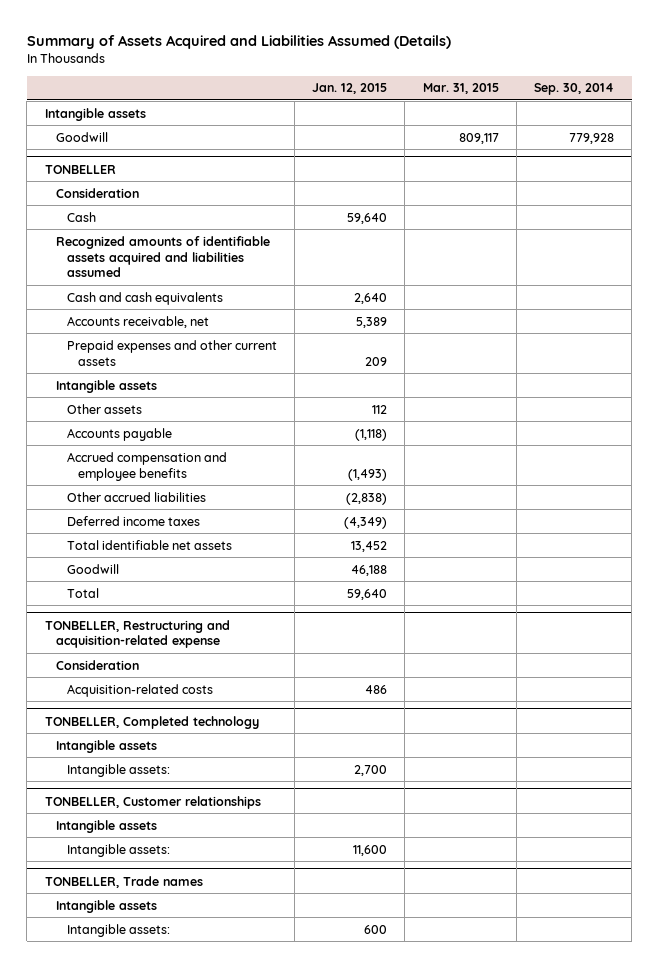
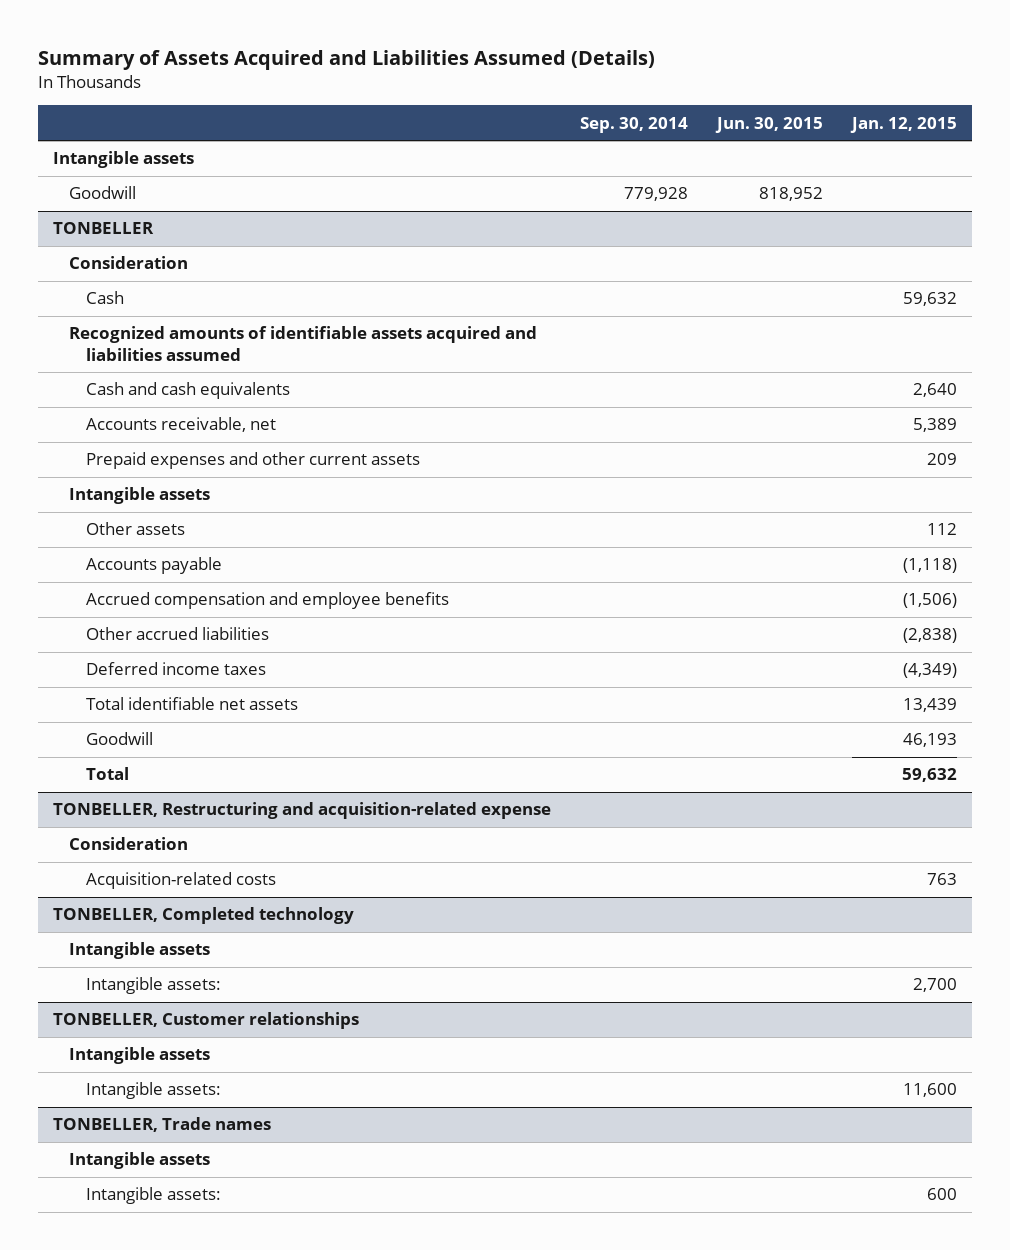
[422,83,499,95] Mar. 31, 2015 -> none
none -> [715,116,824,133] Jun. 30, 2015
[347,212,388,224] 59,640 -> [903,292,958,307] 59,632
[348,468,388,481] (1,493) -> [903,593,958,609] (1,506)
[351,540,388,552] 13,452 -> [903,698,958,713] 13,439
[351,564,388,576] 46,188 -> [903,733,958,748] 46,193
[347,588,388,600] 59,640 -> [902,768,958,783] 59,632
[365,684,388,694] 486 -> [927,873,958,886] 763

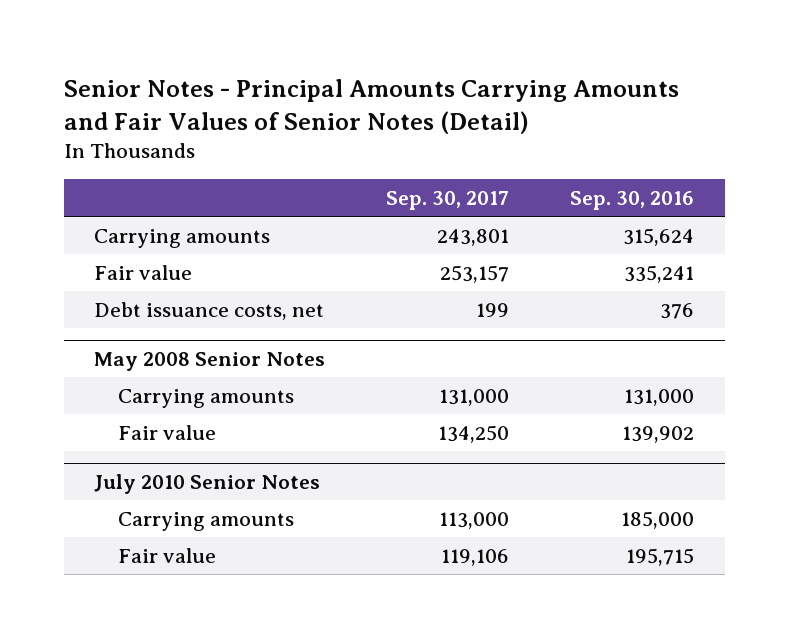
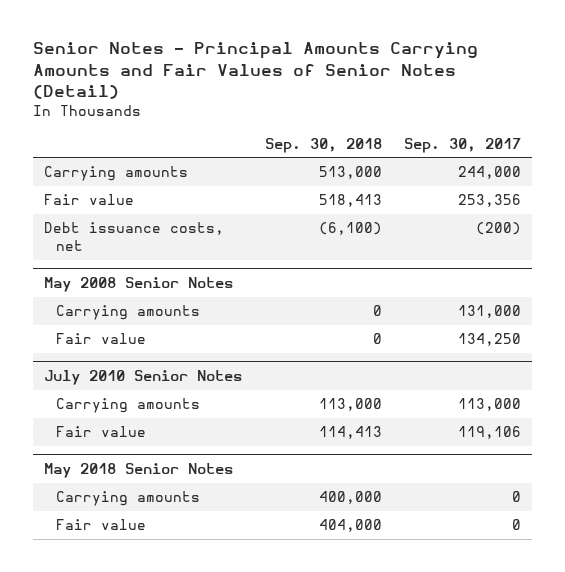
[570,191,695,211] Sep. 30, 2016 -> none
none -> [264,137,382,153] Sep. 30, 2018
[437,228,510,246] 243,801 -> [458,166,522,180] 244,000
[440,264,510,283] 253,157 -> [458,194,522,208] 253,356
[476,302,510,317] 199 -> [476,222,522,236] (200)
none -> [44,463,234,479] May 2018 Senior Notes
none -> [55,491,200,507] Carrying amounts
none -> [55,519,146,531] Fair value

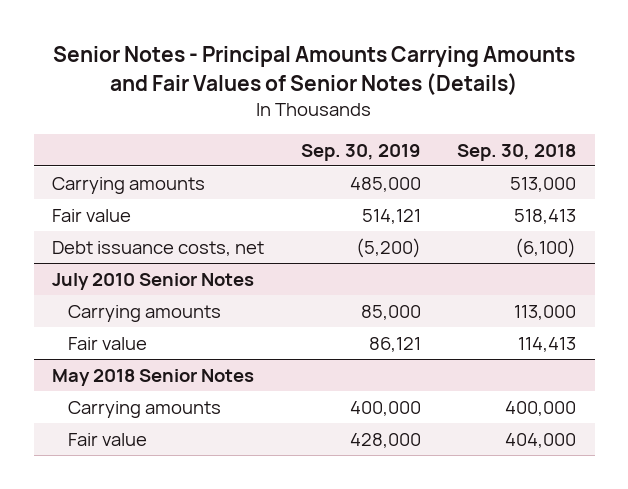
[32,42,478,100] Senior Notes - Principal Amounts Carrying Amounts and Fair Values of Senior Notes (Detail) -> [53,46,576,95] Senior Notes - Principal Amounts Carrying Amounts and Fair Values of Senior Notes (Details)
[404,137,522,153] Sep. 30, 2017 -> none
none -> [300,143,421,161] Sep. 30, 2019
[44,277,234,293] May 2008 Senior Notes -> none
[55,305,200,321] Carrying amounts -> none
[55,333,146,345] Fair value -> none

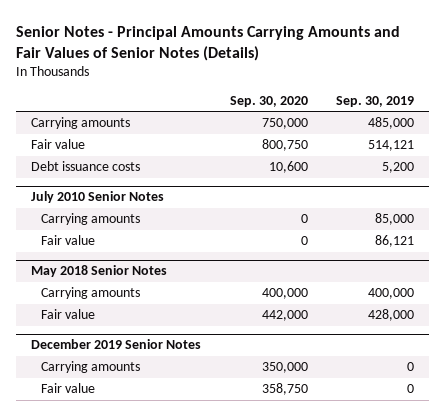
[457,143,577,161] Sep. 30, 2018 -> none
none -> [229,95,308,107] Sep. 30, 2020
[51,240,264,256] Debt issuance costs, net -> [30,161,140,172] Debt issuance costs
[355,237,421,258] (5,200) -> [382,162,415,174] 5,200
none -> [30,339,201,350] December 2019 Senior Notes
none -> [40,361,140,374] Carrying amounts
none -> [40,383,95,394] Fair value

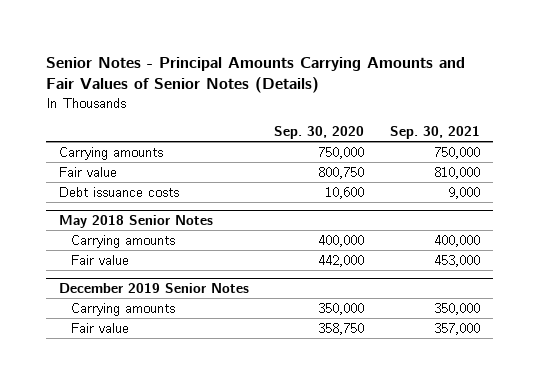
[336,95,415,107] Sep. 30, 2019 -> none
none -> [389,126,480,140] Sep. 30, 2021
[30,191,164,204] July 2010 Senior Notes -> none
[40,213,140,226] Carrying amounts -> none
[40,235,95,246] Fair value -> none

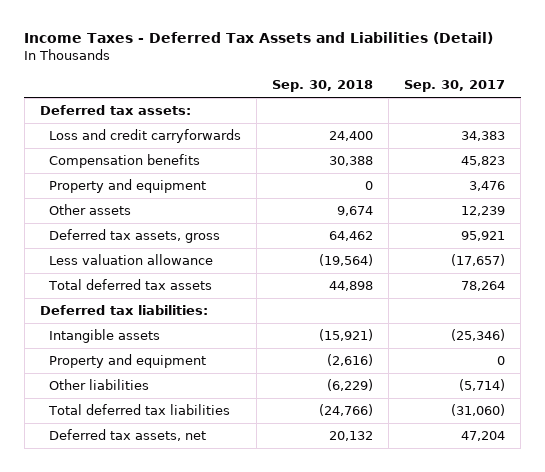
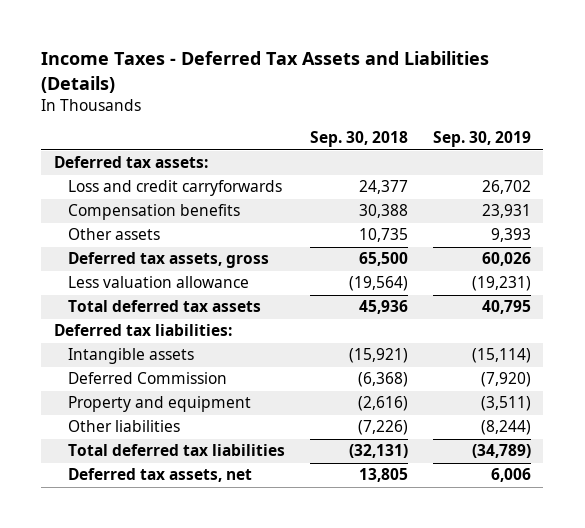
[24,32,494,45] Income Taxes - Deferred Tax Assets and Liabilities (Detail) -> [41,51,490,93] Income Taxes - Deferred Tax Assets and Liabilities (Details)
[404,80,506,93] Sep. 30, 2017 -> none
none -> [432,131,531,148] Sep. 30, 2019
[329,130,374,141] 24,400 -> [358,180,408,195] 24,377
[49,178,207,193] Property and equipment -> none
[337,205,374,216] 9,674 -> [358,228,408,243] 10,735
[329,230,374,241] 64,462 -> [358,252,408,267] 65,500
[329,280,374,291] 44,898 -> [358,300,408,315] 45,936
none -> [67,372,227,385] Deferred Commission
[327,378,374,391] (6,229) -> [357,420,408,436] (7,226)
[319,403,374,416] (24,766) -> [348,444,408,459] (32,131)
[329,430,374,441] 20,132 -> [358,468,408,483] 13,805

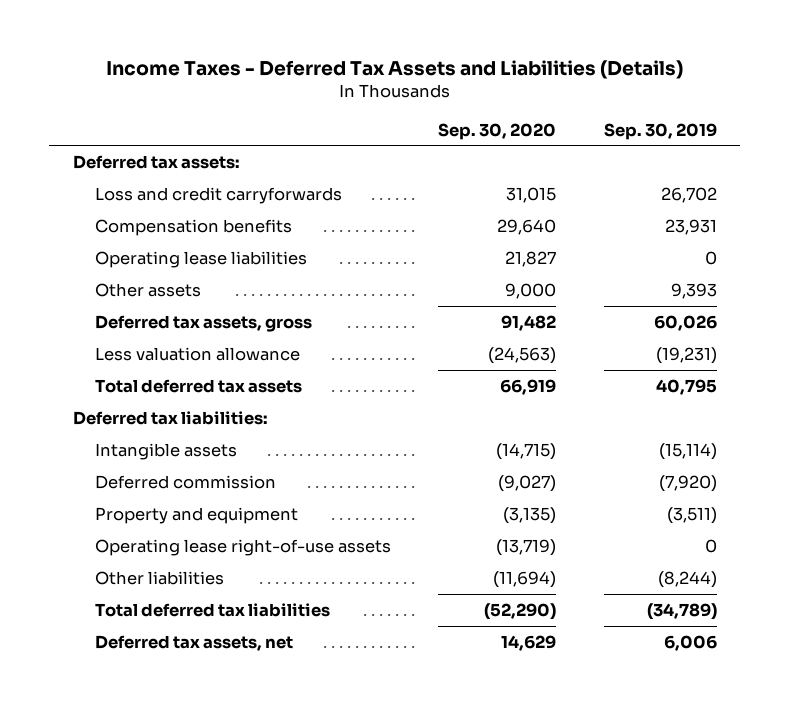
[309,131,408,148] Sep. 30, 2018 -> none
none -> [438,122,557,140] Sep. 30, 2020
none -> [95,250,308,268] Operating lease liabilities
[67,372,227,385] Deferred Commission -> [95,474,277,489] Deferred commission
none -> [95,538,392,556] Operating lease right-of-use assets

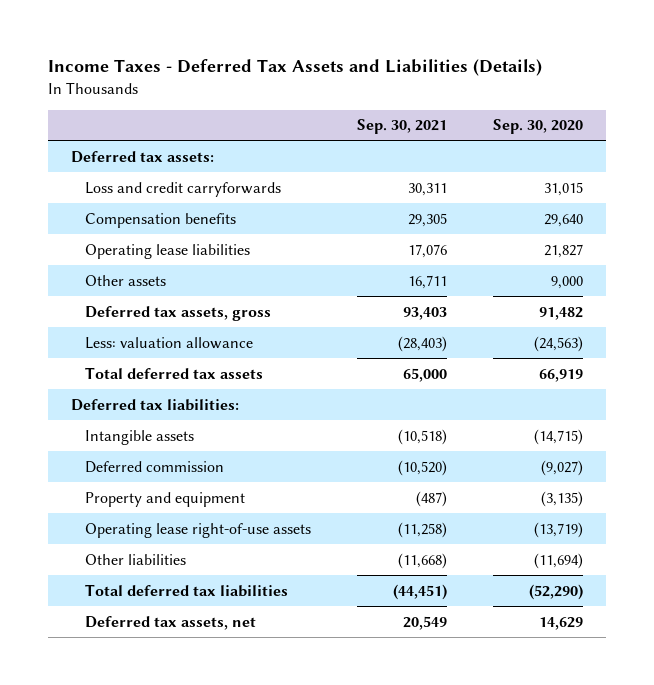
[603,122,717,140] Sep. 30, 2019 -> none
none -> [357,119,448,135] Sep. 30, 2021
[95,346,301,361] Less valuation allowance -> [85,336,254,349] Less: valuation allowance

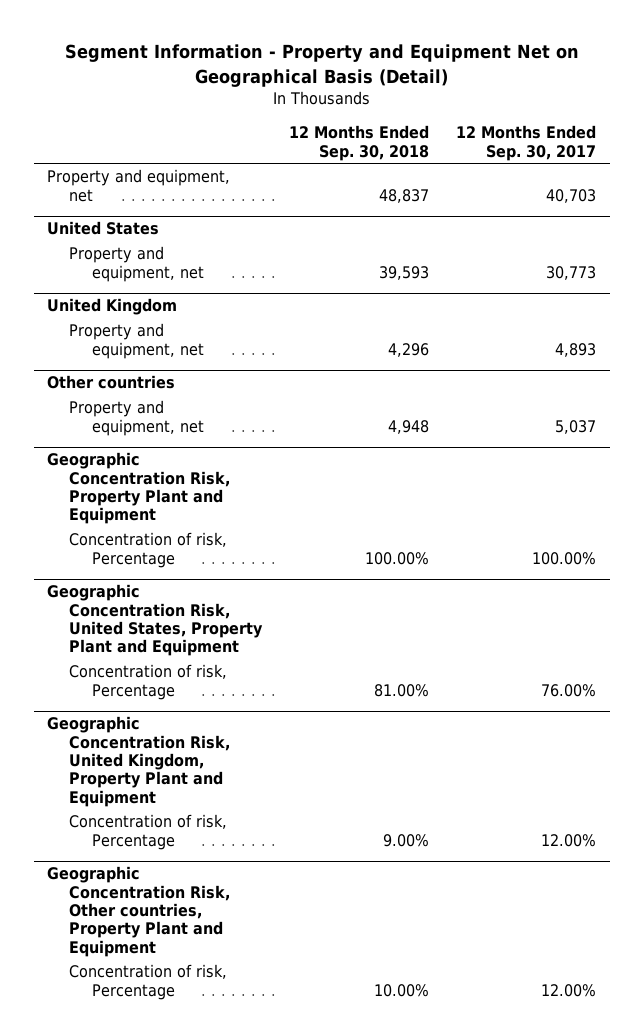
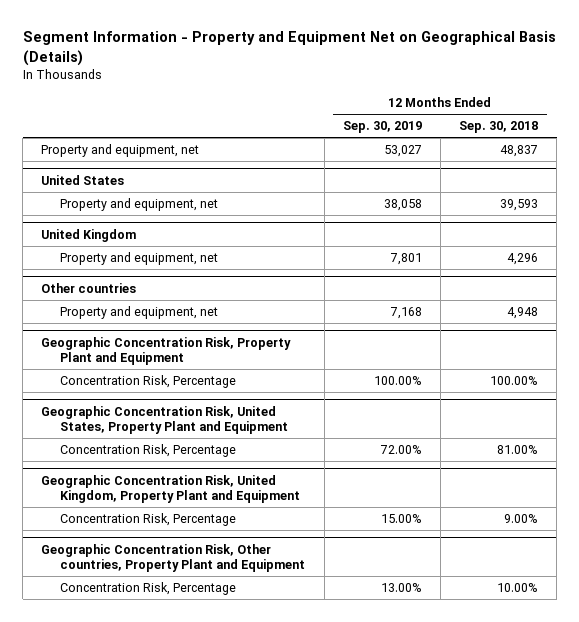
[64,44,579,87] Segment Information - Property and Equipment Net on Geographical Basis (Detail) -> [22,31,556,66] Segment Information - Property and Equipment Net on Geographical Basis (Details)
[456,125,597,161] 12 Months Ended Sep. 30, 2017 -> none
none -> [342,121,422,134] Sep. 30, 2019
[69,532,228,568] Concentration of risk, Percentage -> [60,374,237,388] Concentration Risk, Percentage
[69,664,228,700] Concentration of risk, Percentage -> [60,443,237,457] Concentration Risk, Percentage
[69,814,228,850] Concentration of risk, Percentage -> [60,512,237,526] Concentration Risk, Percentage
[69,964,228,1000] Concentration of risk, Percentage -> [60,581,237,595] Concentration Risk, Percentage

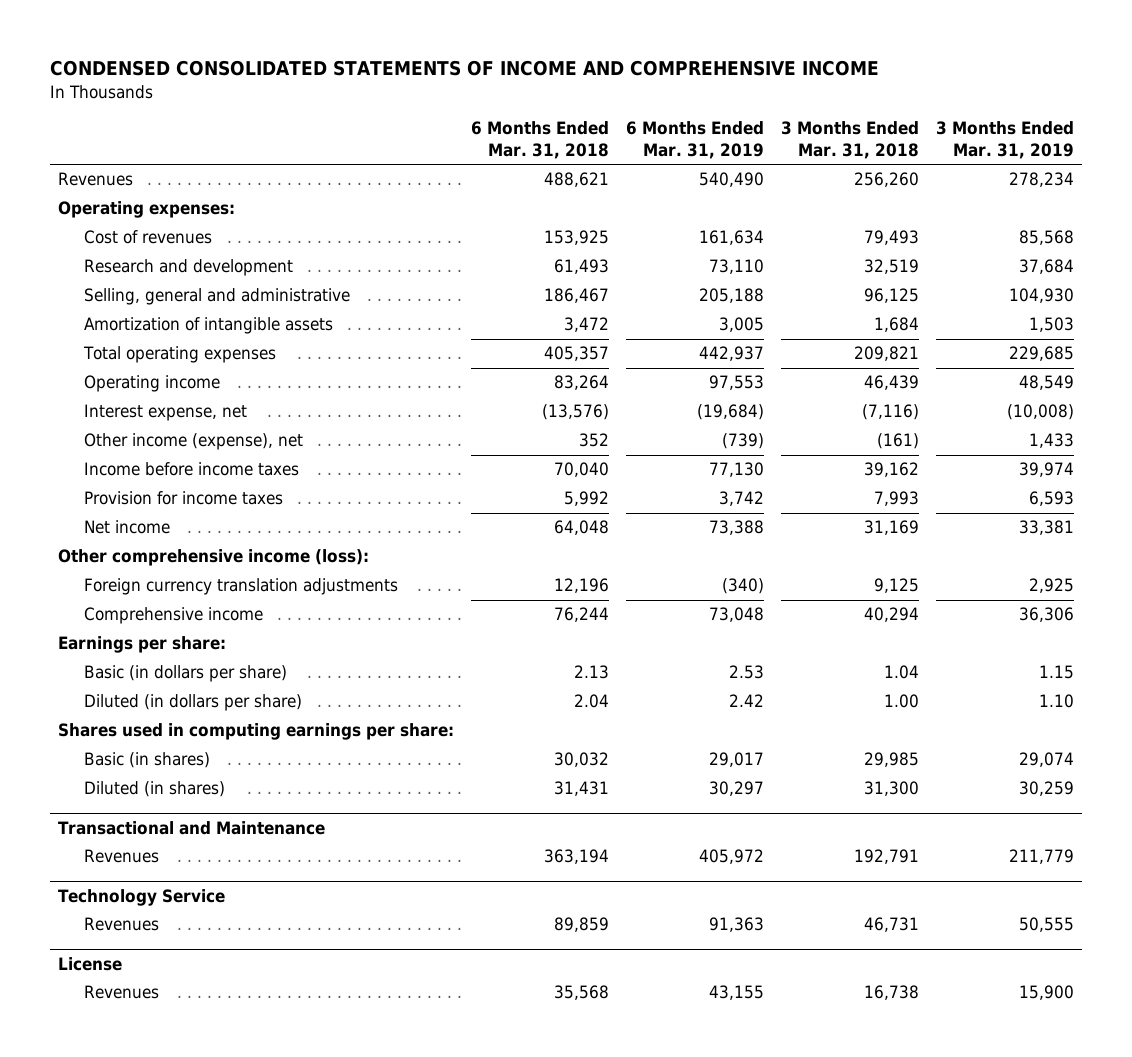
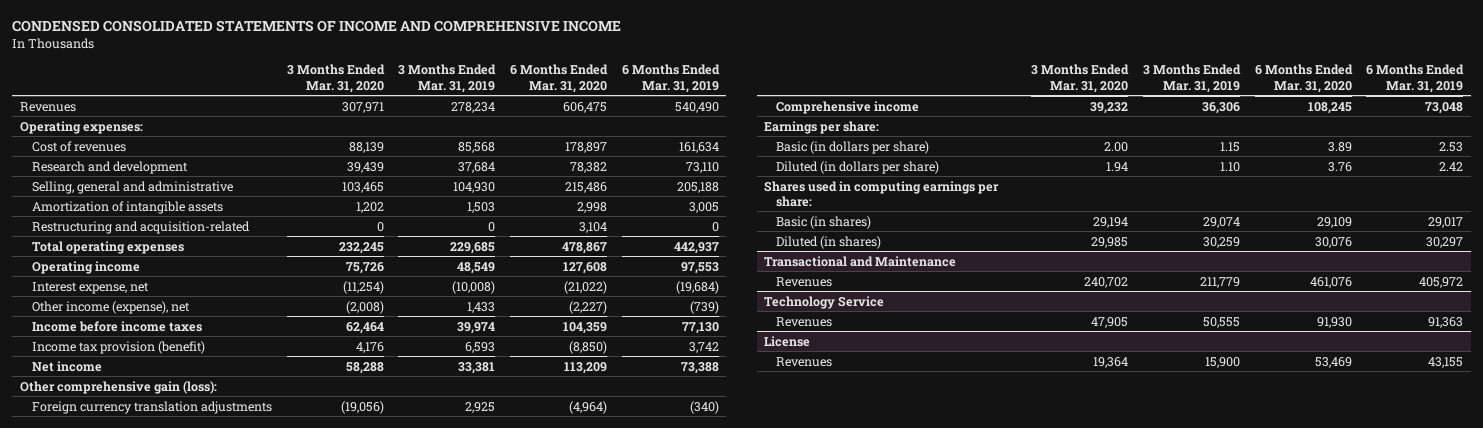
[470,121,609,159] 6 Months Ended Mar. 31, 2018 -> none
[780,121,919,159] 3 Months Ended Mar. 31, 2018 -> none
none -> [286,64,385,93] 3 Months Ended Mar. 31, 2020
none -> [510,64,609,93] 6 Months Ended Mar. 31, 2020
none -> [31,220,250,234] Restructuring and acquisition-related
[84,491,284,506] Provision for income taxes -> [31,340,205,354] Income tax provision (benefit)
[58,549,370,567] Other comprehensive income (loss): -> [19,380,217,394] Other comprehensive gain (loss):

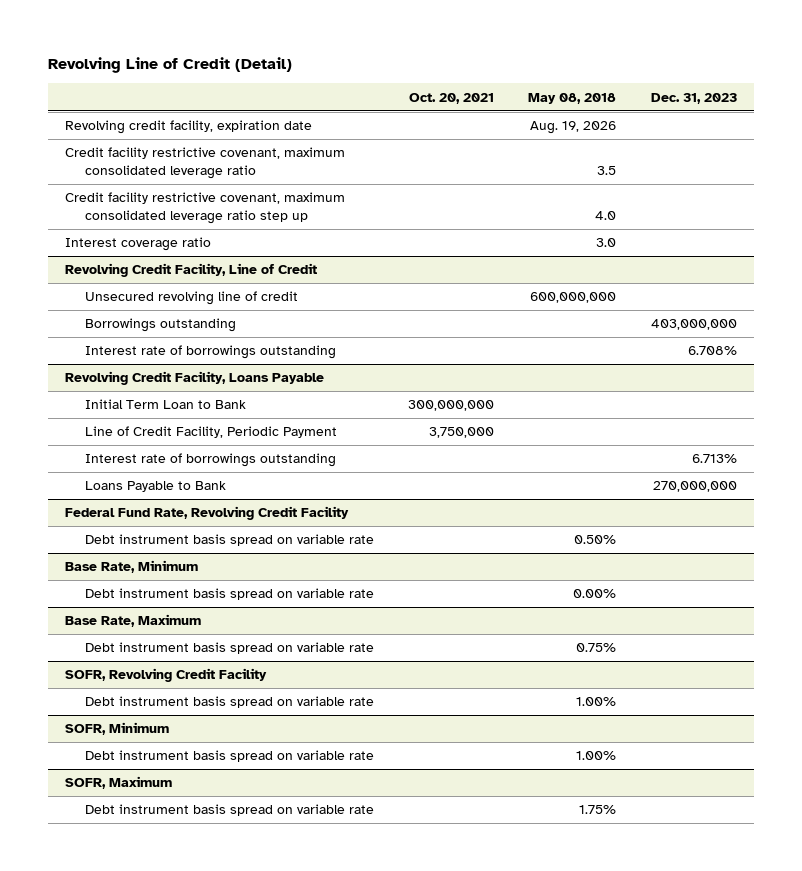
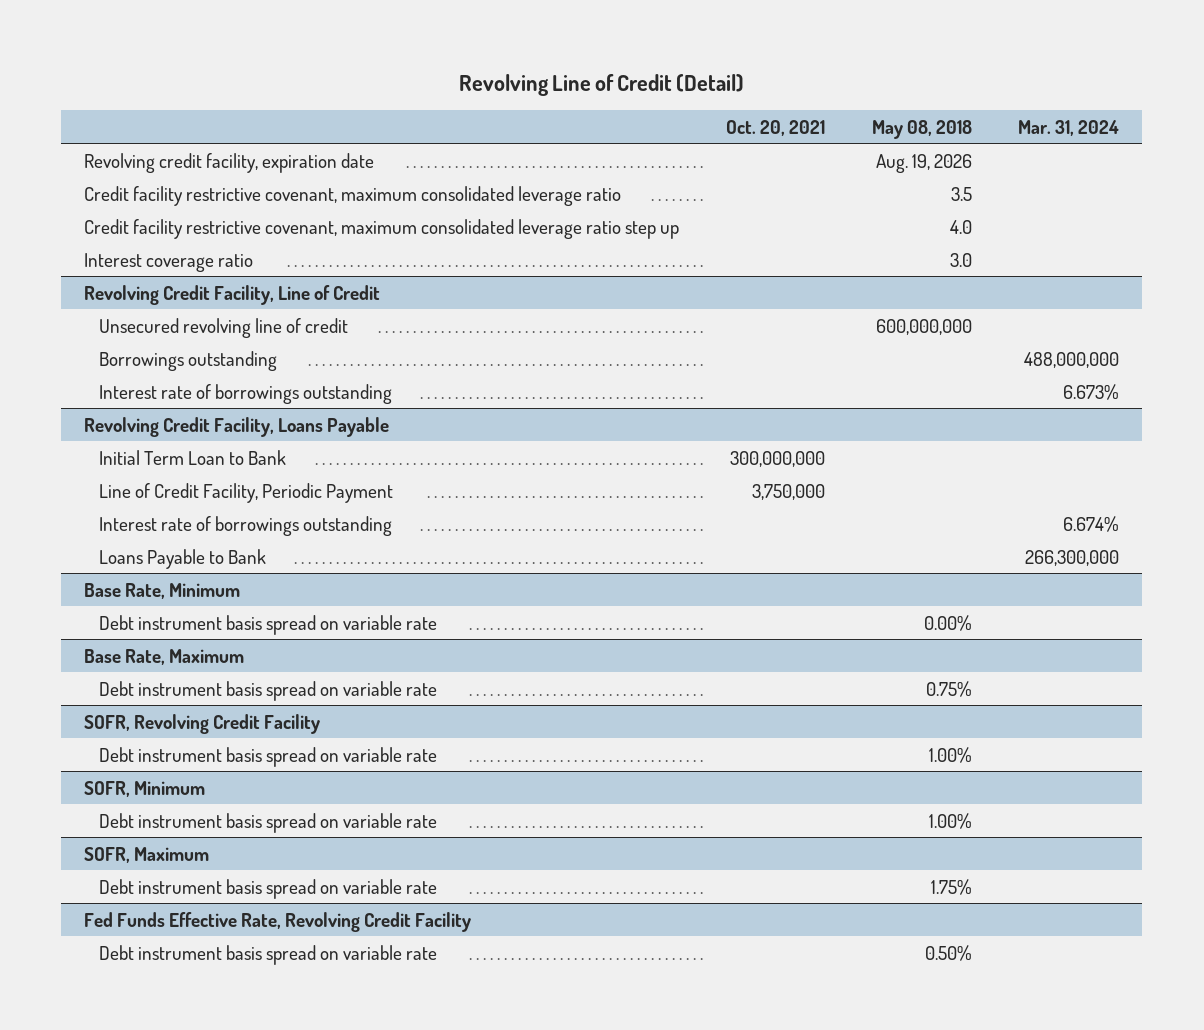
[650,92,737,104] Dec. 31, 2023 -> none
none -> [1018,119,1120,136] Mar. 31, 2024
[65,506,350,521] Federal Fund Rate, Revolving Credit Facility -> none
[84,534,374,547] Debt instrument basis spread on variable rate -> none
none -> [84,911,472,932] Fed Funds Effective Rate, Revolving Credit Facility
none -> [99,944,438,965] Debt instrument basis spread on variable rate

